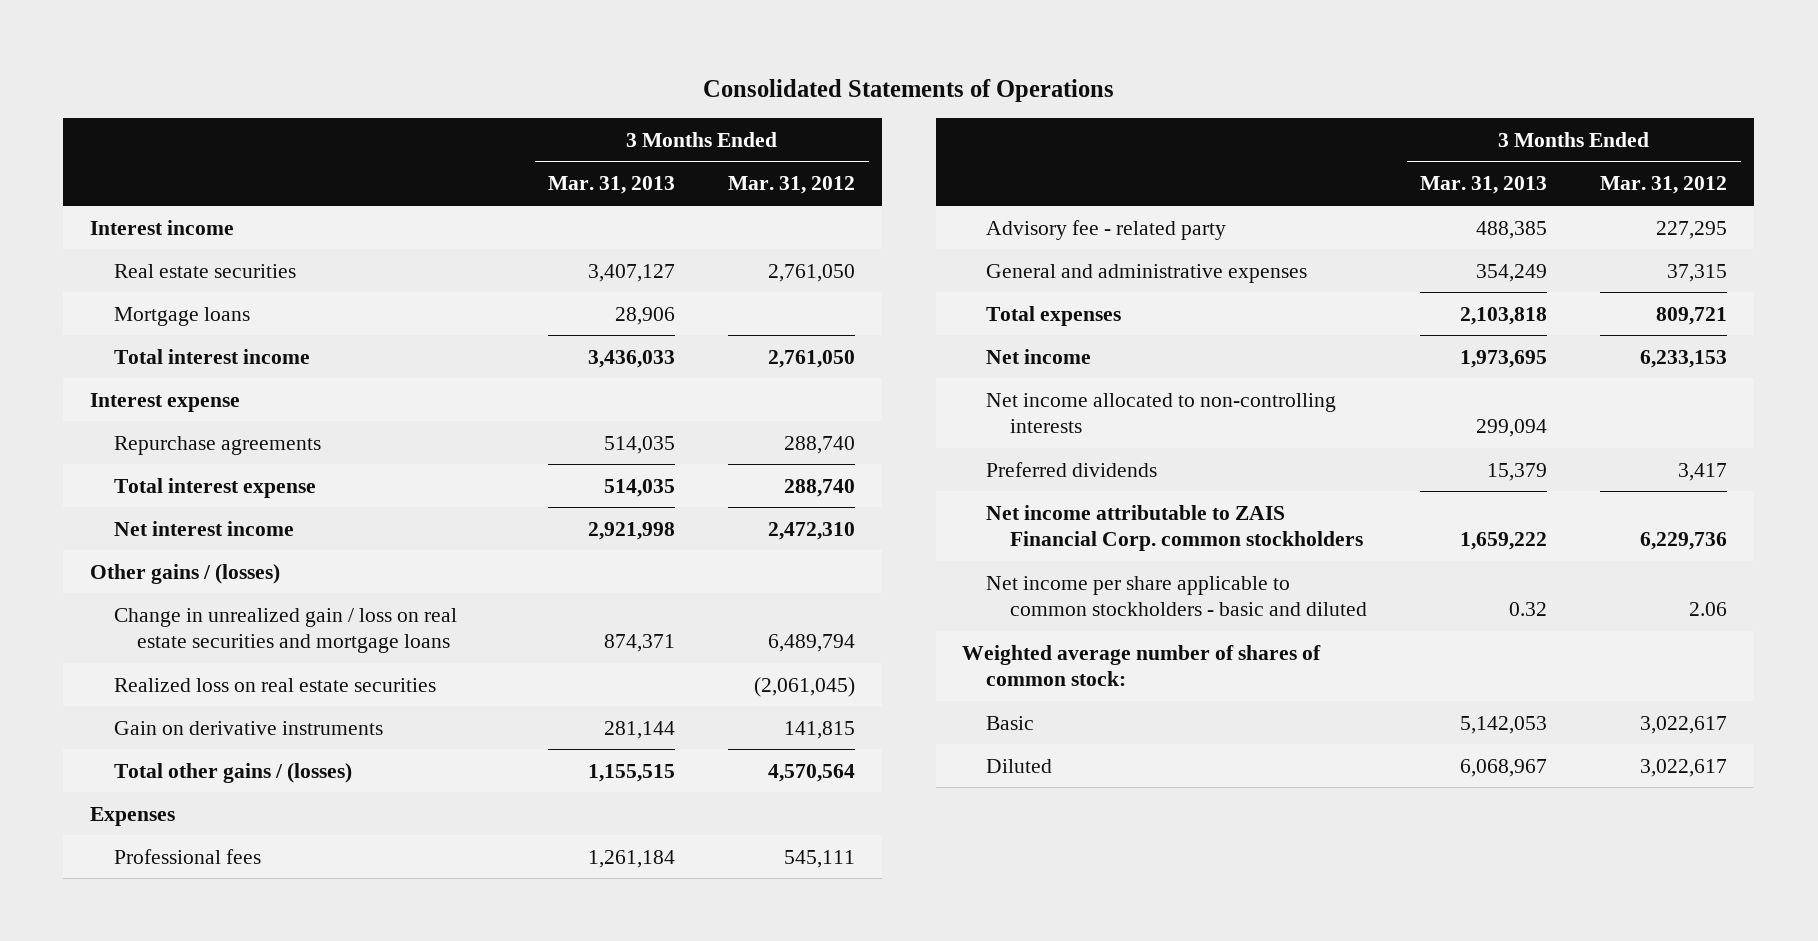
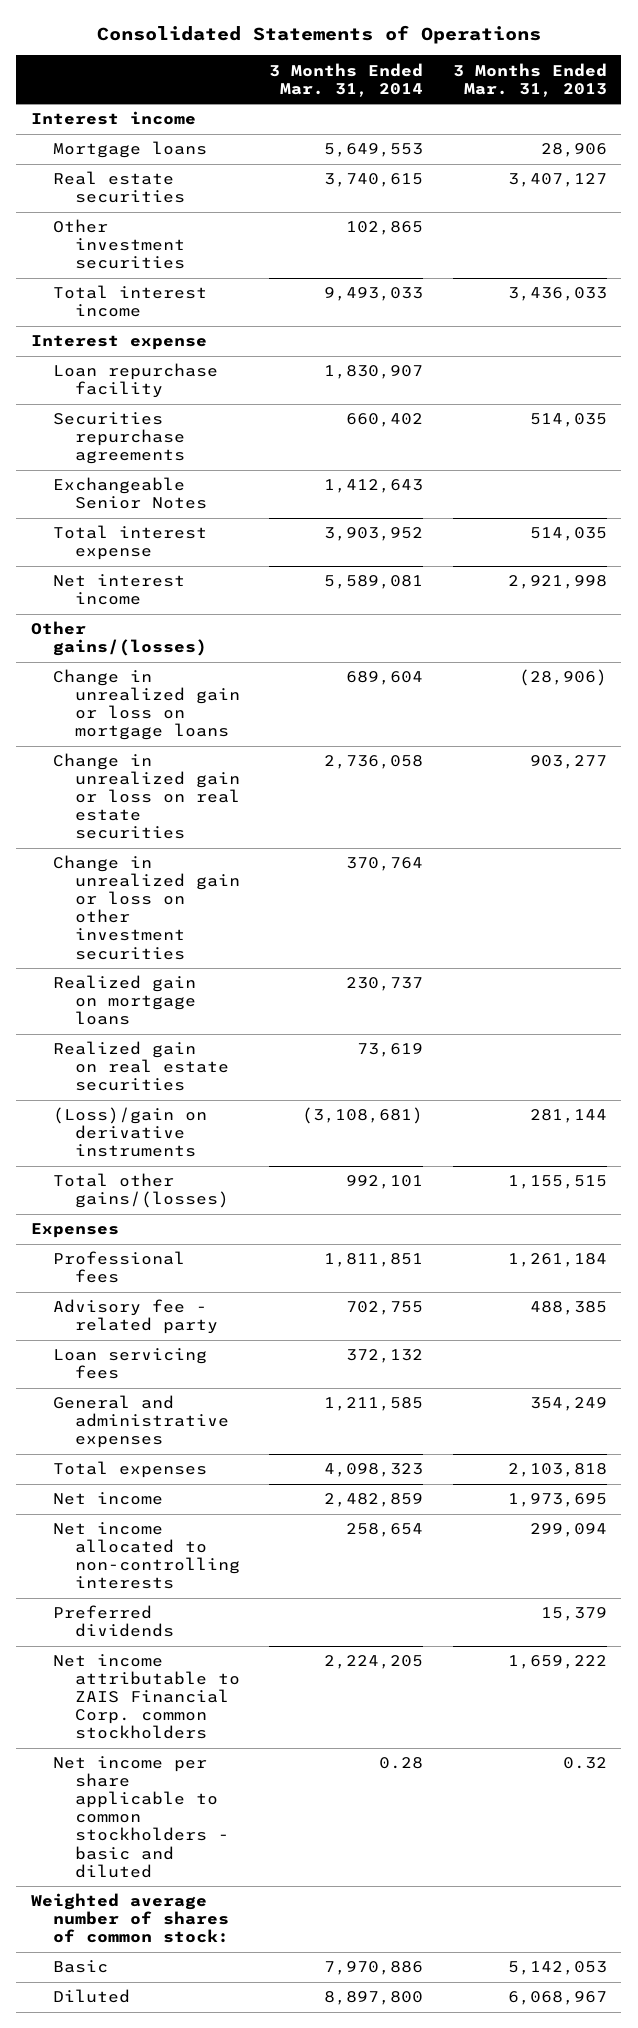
[728,176,856,195] Mar. 31, 2012 -> none
none -> [269,62,424,97] 3 Months Ended Mar. 31, 2014
[113,263,296,278] Real estate securities -> [52,171,186,204] Real estate securities
none -> [52,219,186,270] Other investment securities
none -> [52,363,218,399] Loan repurchase facility
[113,435,321,455] Repurchase agreements -> [52,412,186,465] Securities repurchase agreements
none -> [52,477,208,510] Exchangeable Senior Notes
[90,563,281,584] Other gains / (losses) -> [30,621,207,657] Other gains/(losses)
none -> [52,669,241,741] Change in unrealized gain or loss on mortgage loans
[113,607,457,654] Change in unrealized gain / loss on real estate securities and mortgage loans -> [52,753,241,840] Change in unrealized gain or loss on real estate securities
[603,634,675,653] 874,371 -> [529,755,607,770] 903,277
none -> [52,855,241,960] Change in unrealized gain or loss on other investment securities
none -> [52,975,197,1026] Realized gain on mortgage loans
[113,677,436,692] Realized loss on real estate securities -> [52,1041,230,1092] Realized gain on real estate securities
[113,720,383,735] Gain on derivative instruments -> [52,1107,207,1158] (Loss)/gain on derivative instruments
[113,762,352,783] Total other gains / (losses) -> [52,1173,230,1209] Total other gains/(losses)
none -> [52,1348,207,1380] Loan servicing fees

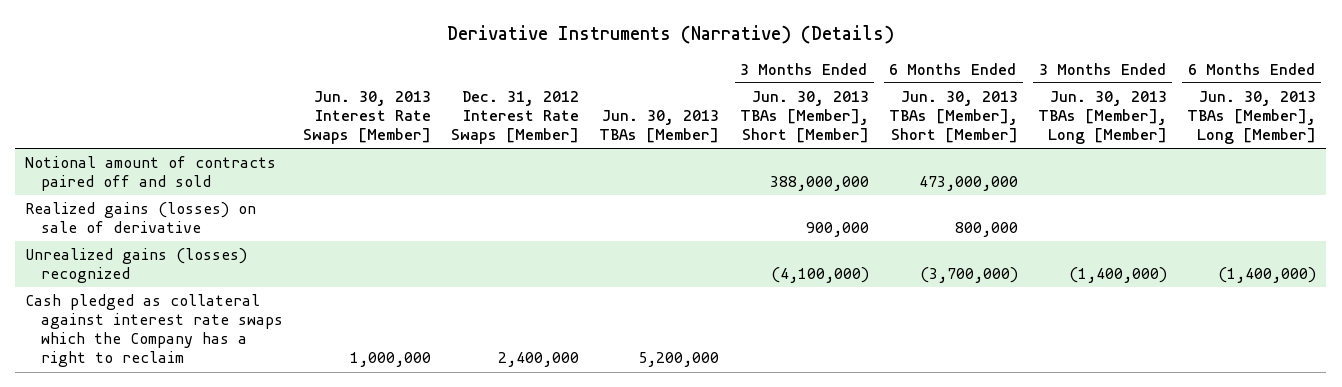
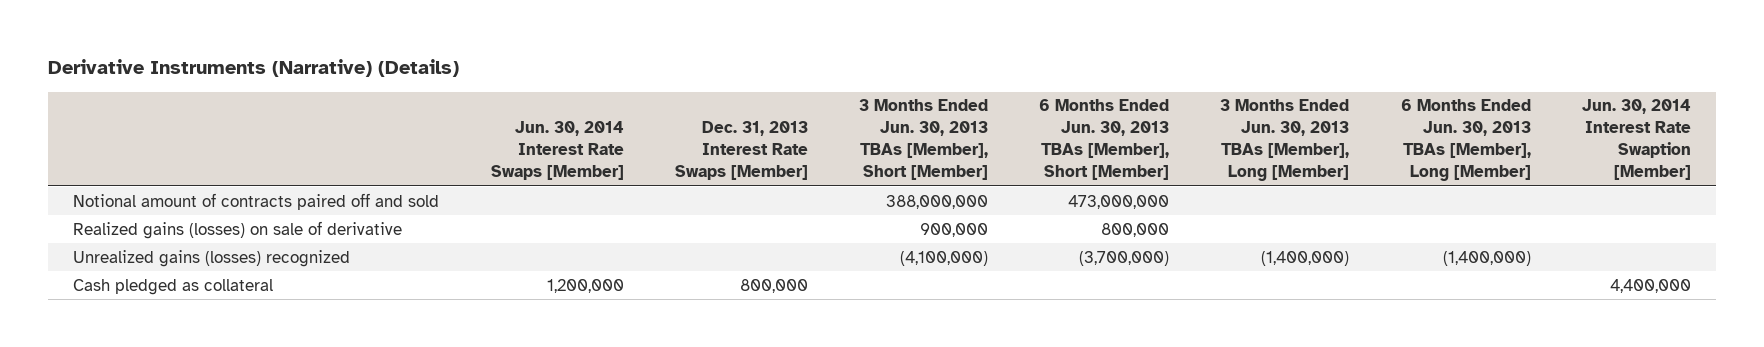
[302,90,431,145] Jun. 30, 2013 Interest Rate Swaps [Member] -> none
[451,90,580,145] Dec. 31, 2012 Interest Rate Swaps [Member] -> none
[599,110,720,144] Jun. 30, 2013 TBAs [Member] -> none
none -> [490,121,624,181] Jun. 30, 2014 Interest Rate Swaps [Member]
none -> [674,121,808,181] Dec. 31, 2013 Interest Rate Swaps [Member]
none -> [1581,99,1691,181] Jun. 30, 2014 Interest Rate Swaption [Member]
[25,294,283,368] Cash pledged as collateral against interest rate swaps which the Company has a right to reclaim -> [73,278,274,295] Cash pledged as collateral

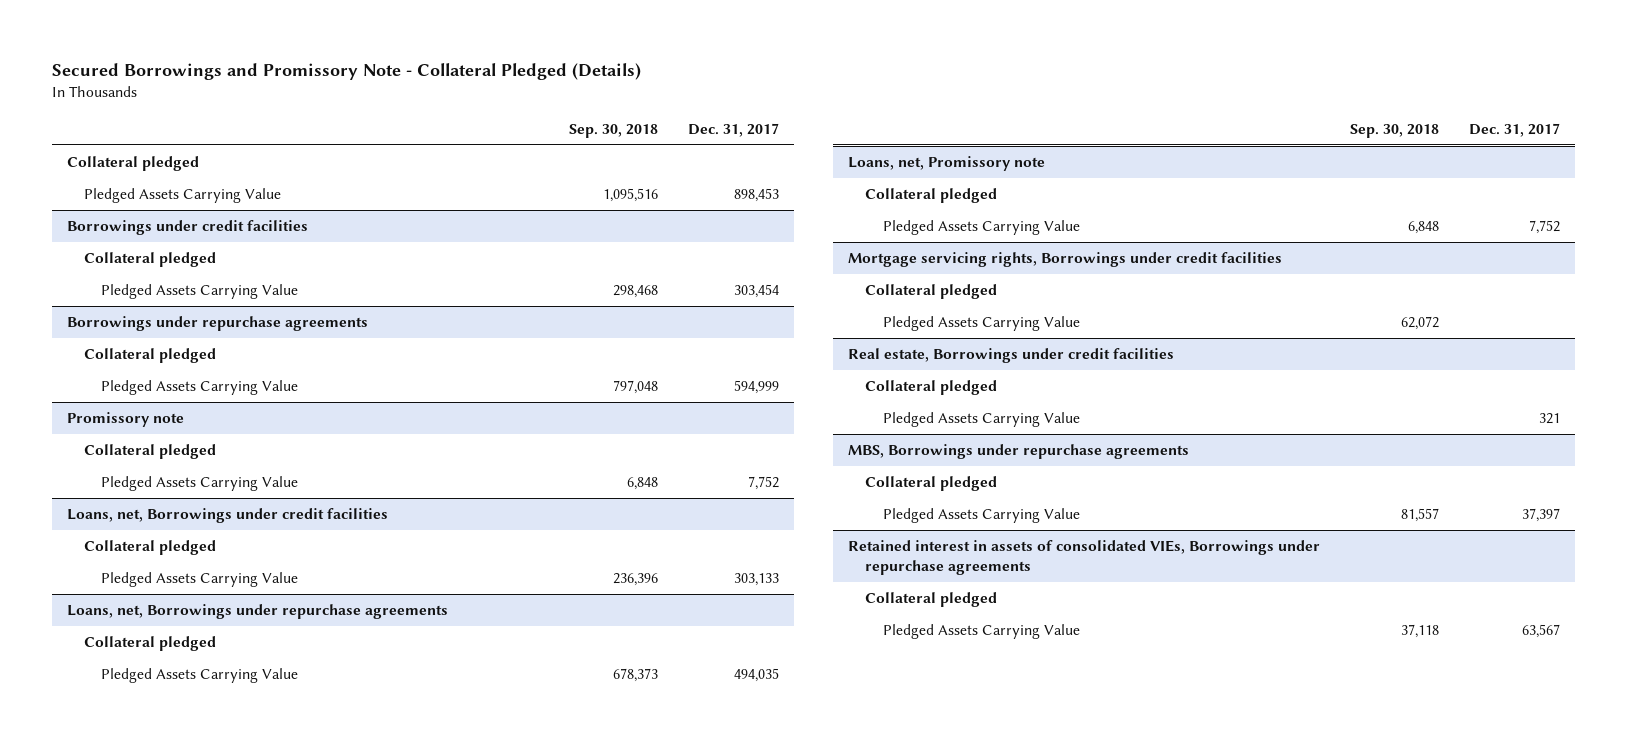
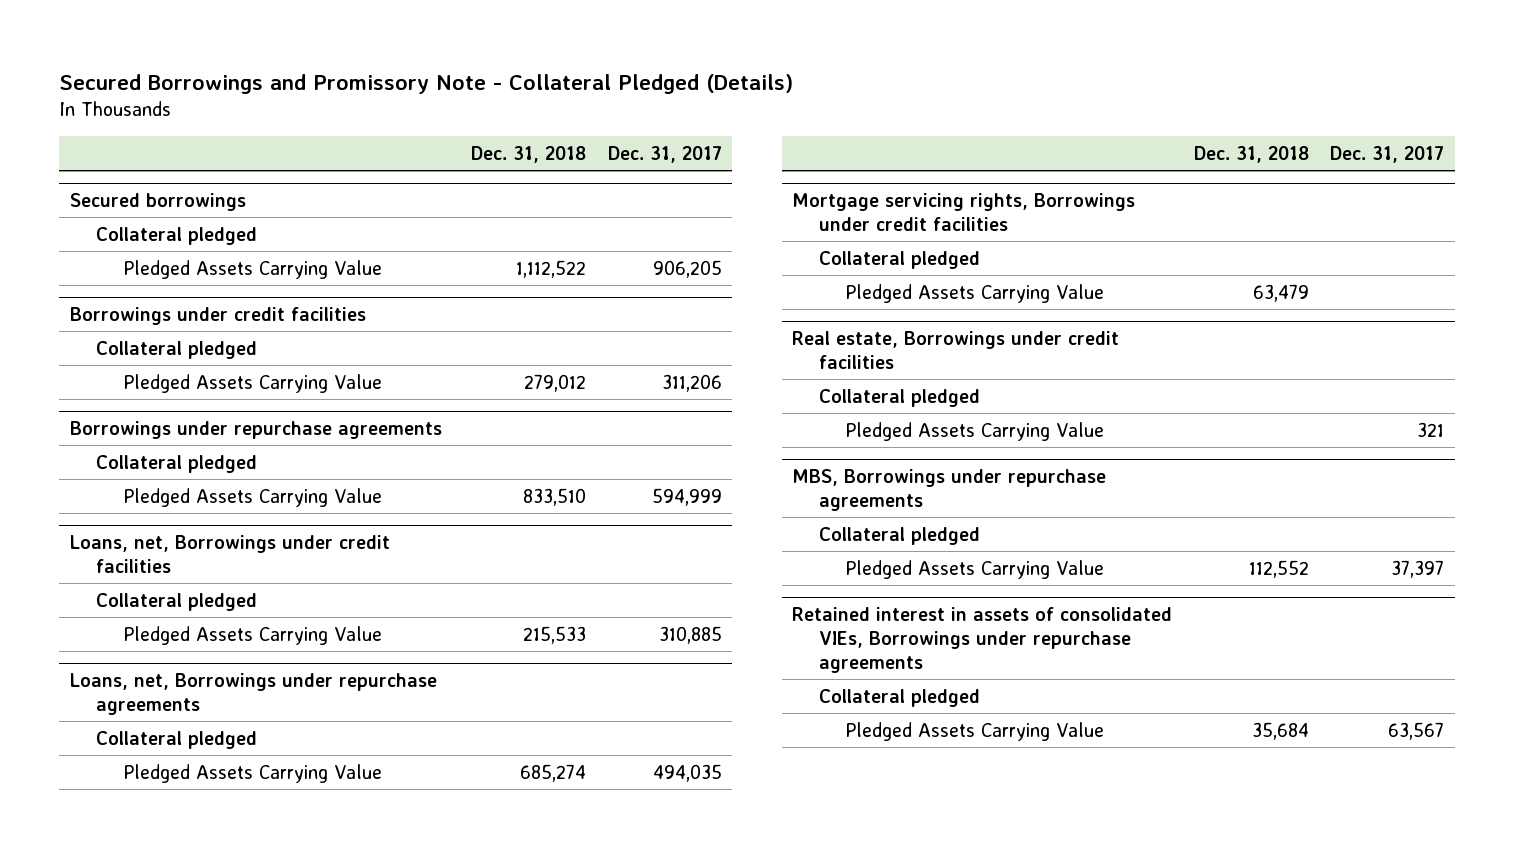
[568,123,658,138] Sep. 30, 2018 -> none
none -> [471,145,587,163] Dec. 31, 2018
none -> [69,192,246,211] Secured borrowings
[733,188,779,203] 898,453 -> [652,259,722,278] 906,205
[733,284,779,299] 303,454 -> [661,373,722,392] 311,206
[66,412,184,428] Promissory note -> none
[84,444,217,460] Collateral pledged -> none
[101,476,299,492] Pledged Assets Carrying Value -> none
[733,573,779,587] 303,133 -> [658,625,722,644] 310,885
[847,156,1045,172] Loans, net, Promissory note -> none
[865,188,998,204] Collateral pledged -> none
[882,220,1080,236] Pledged Assets Carrying Value -> none

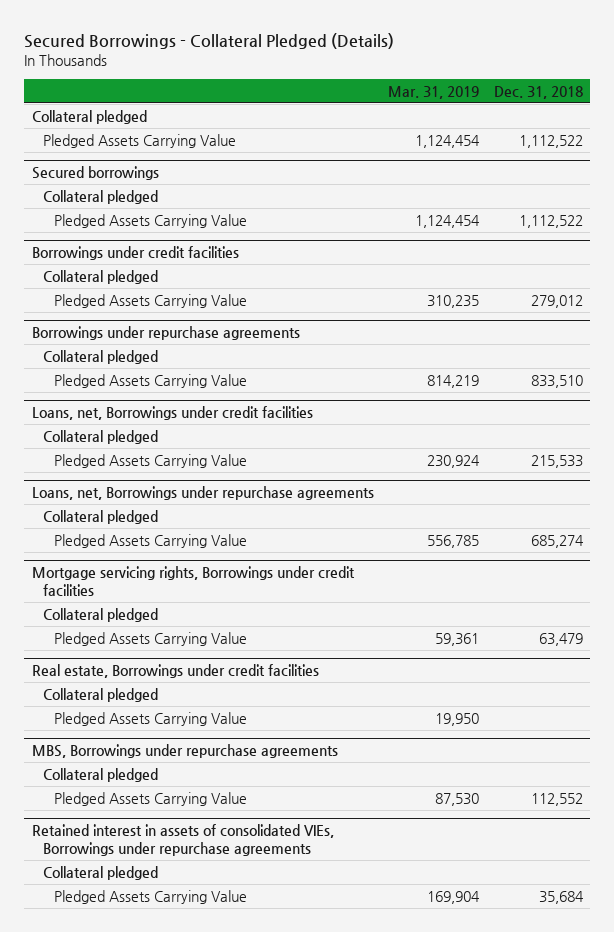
[59,73,794,94] Secured Borrowings and Promissory Note - Collateral Pledged (Details) -> [24,33,395,50] Secured Borrowings - Collateral Pledged (Details)
[607,145,722,163] Dec. 31, 2017 -> none
none -> [388,86,480,100] Mar. 31, 2019
none -> [31,109,147,124] Collateral pledged
none -> [42,133,236,148] Pledged Assets Carrying Value

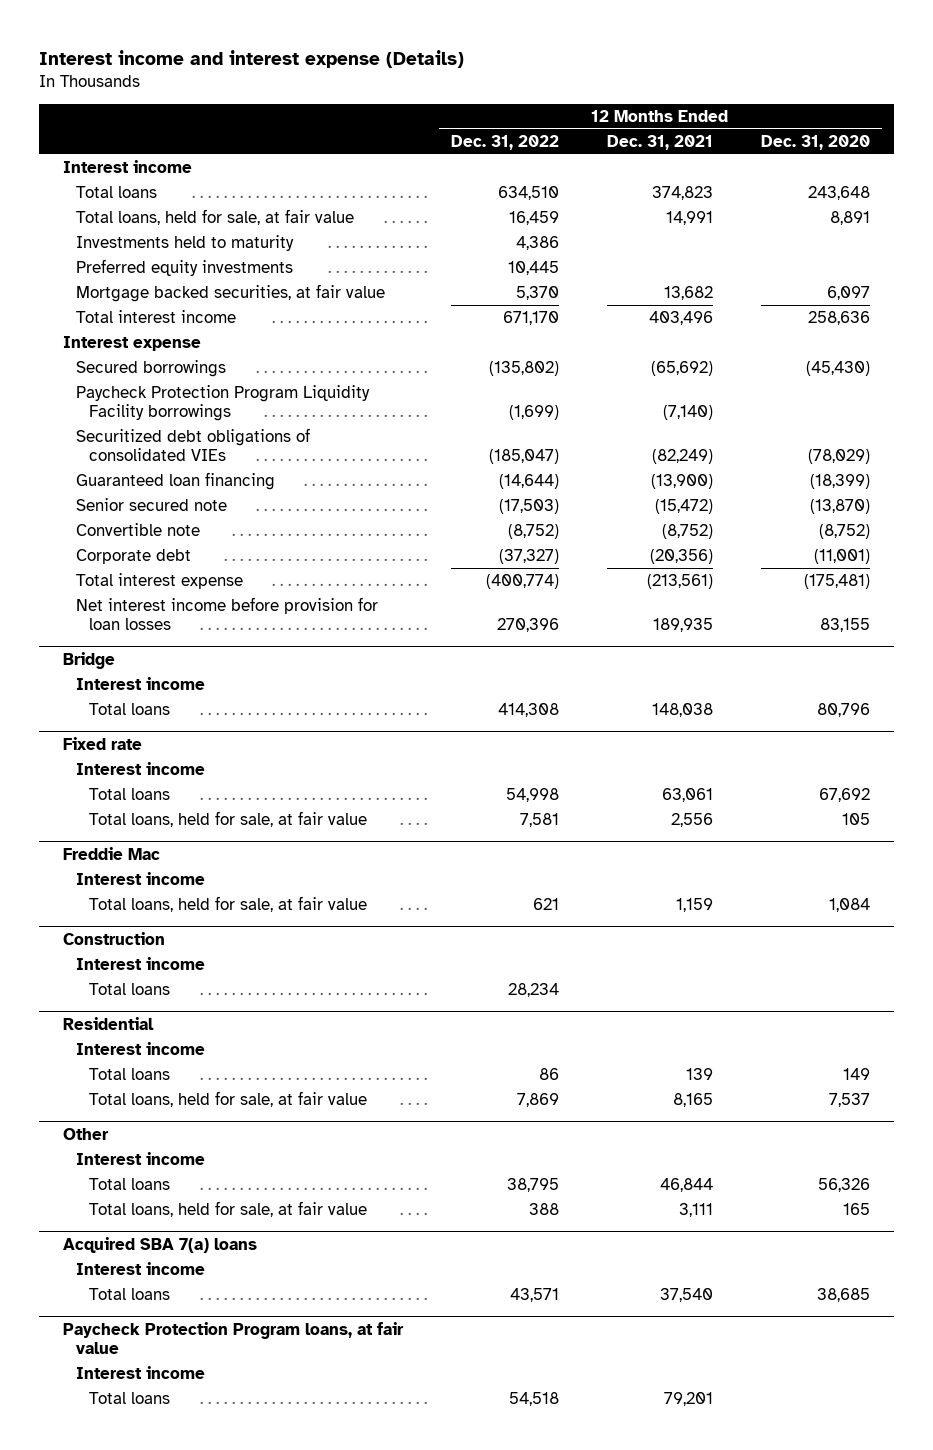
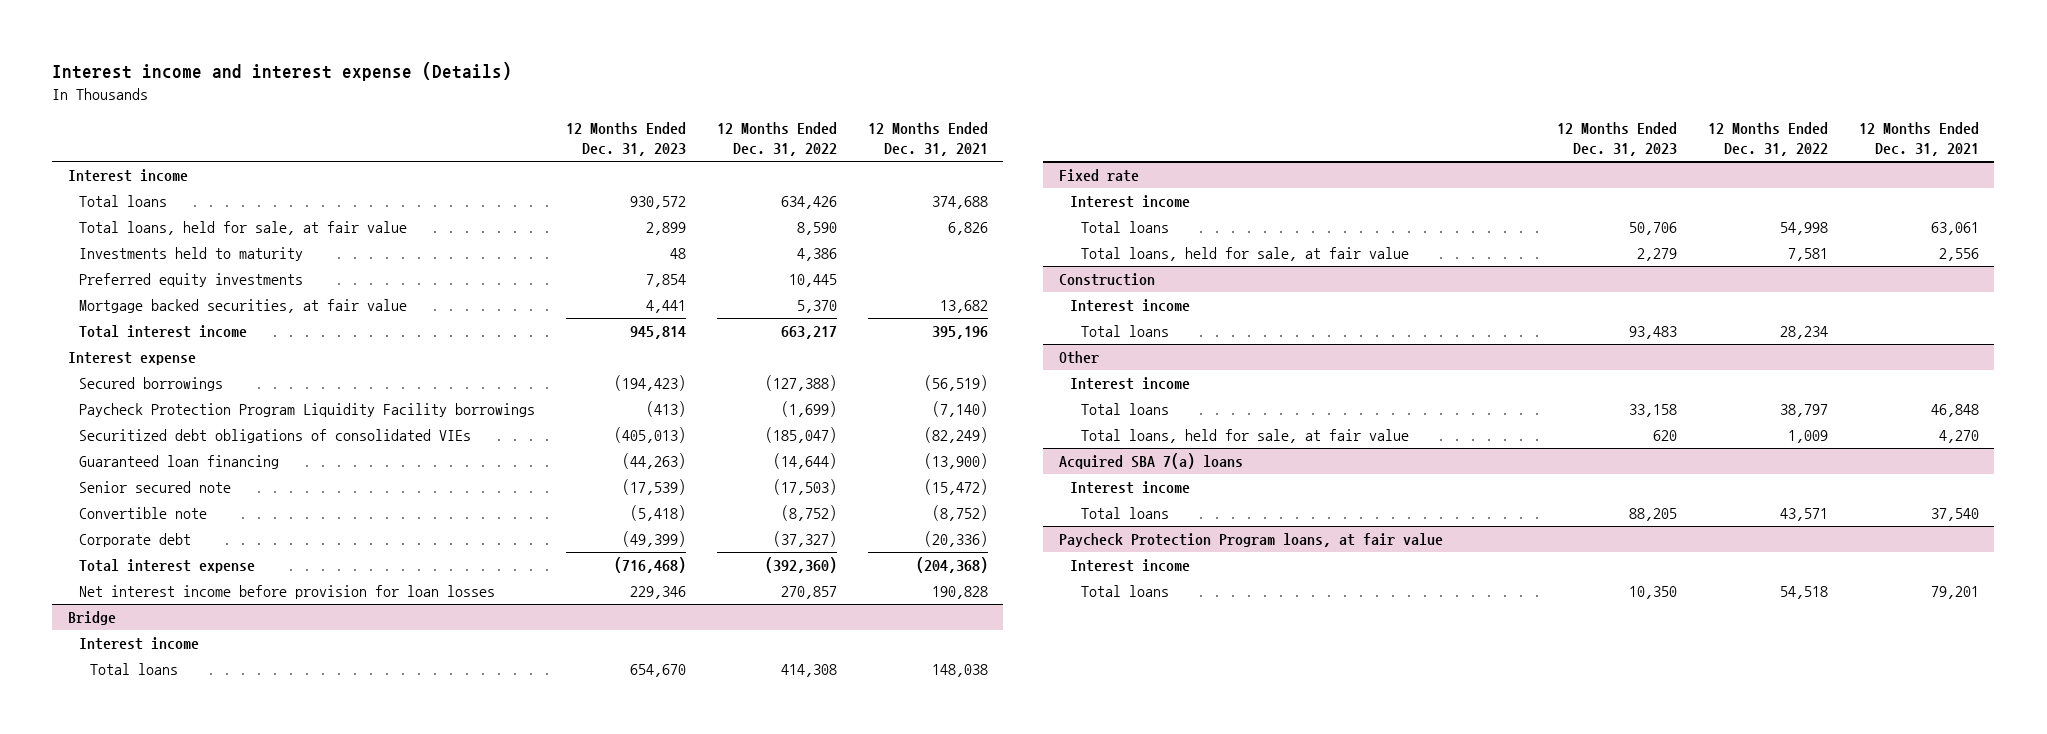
[760,135,870,151] Dec. 31, 2020 -> none
none -> [565,121,686,157] 12 Months Ended Dec. 31, 2023
[498,186,560,201] 634,510 -> [780,196,837,210] 634,426
[651,186,713,201] 374,823 -> [931,196,988,210] 374,688
[509,211,560,226] 16,459 -> [796,222,837,236] 8,590
[665,211,713,226] 14,991 -> [947,222,988,236] 6,826
[503,311,560,326] 671,170 -> [780,326,837,340] 663,217
[648,311,713,326] 403,496 -> [931,326,988,340] 395,196
[489,361,560,377] (135,802) -> [764,375,837,392] (127,388)
[650,361,713,377] (65,692) -> [923,375,988,392] (56,519)
[649,549,713,565] (20,356) -> [923,531,988,548] (20,336)
[486,574,560,590] (400,774) -> [764,557,837,574] (392,360)
[646,574,713,590] (213,561) -> [915,557,988,574] (204,368)
[497,618,560,633] 270,396 -> [780,586,837,600] 270,857
[652,618,713,633] 189,935 -> [931,586,988,600] 190,828
[63,846,161,860] Freddie Mac -> none
[76,872,206,886] Interest income -> none
[89,896,368,913] Total loans, held for sale, at fair value -> none
[63,1016,155,1030] Residential -> none
[76,1042,206,1056] Interest income -> none
[89,1068,171,1081] Total loans -> none
[89,1091,368,1108] Total loans, held for sale, at fair value -> none
[507,1178,560,1193] 38,795 -> [1779,404,1828,418] 38,797
[659,1178,713,1193] 46,844 -> [1930,404,1979,418] 46,848
[529,1203,560,1216] 388 -> [1787,430,1828,444] 1,009
[678,1203,713,1218] 3,111 -> [1938,430,1979,444] 4,270

